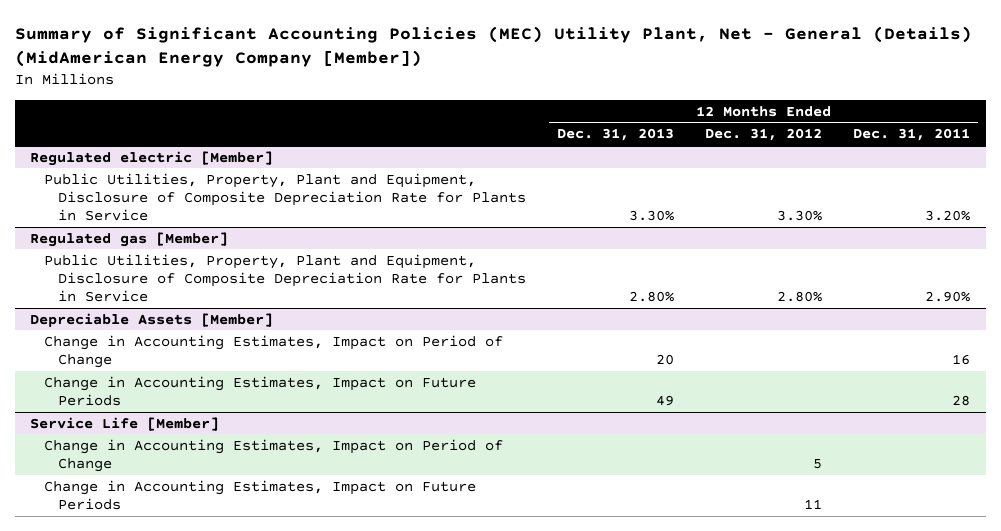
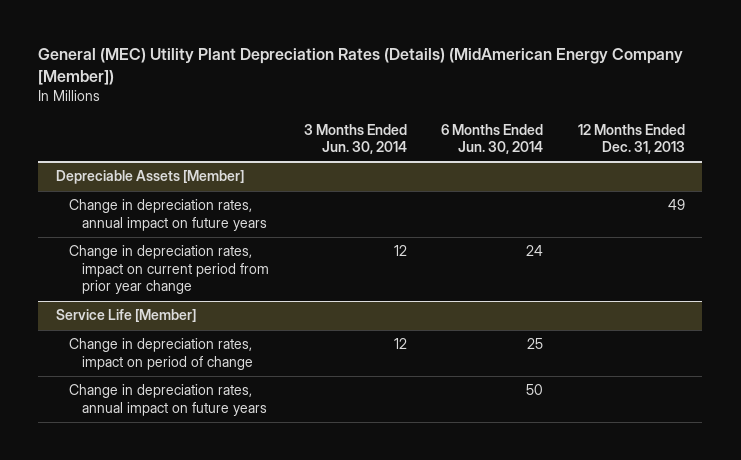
[14,25,972,68] Summary of Significant Accounting Policies (MEC) Utility Plant, Net - General (Details) (MidAmerican Energy Company [Member]) -> [38,48,684,86] General (MEC) Utility Plant Depreciation Rates (Details) (MidAmerican Energy Company [Member])
[705,128,823,142] Dec. 31, 2012 -> none
[853,128,971,142] Dec. 31, 2011 -> none
none -> [303,123,407,154] 3 Months Ended Jun. 30, 2014
none -> [441,123,544,154] 6 Months Ended Jun. 30, 2014
[30,150,274,166] Regulated electric [Member] -> none
[44,172,526,222] Public Utilities, Property, Plant and Equipment, Disclosure of Composite Depreciation Rate for Plants in Service -> none
[30,231,229,247] Regulated gas [Member] -> none
[44,253,526,303] Public Utilities, Property, Plant and Equipment, Disclosure of Composite Depreciation Rate for Plants in Service -> none
[44,334,504,368] Change in Accounting Estimates, Impact on Period of Change -> none
[44,375,477,406] Change in Accounting Estimates, Impact on Future Periods -> [68,199,267,231] Change in depreciation rates, annual impact on future years
none -> [68,245,269,295] Change in depreciation rates, impact on current period from prior year change
[44,438,504,472] Change in Accounting Estimates, Impact on Period of Change -> [68,338,253,370] Change in depreciation rates, impact on period of change
[44,479,477,510] Change in Accounting Estimates, Impact on Future Periods -> [68,384,267,416] Change in depreciation rates, annual impact on future years

